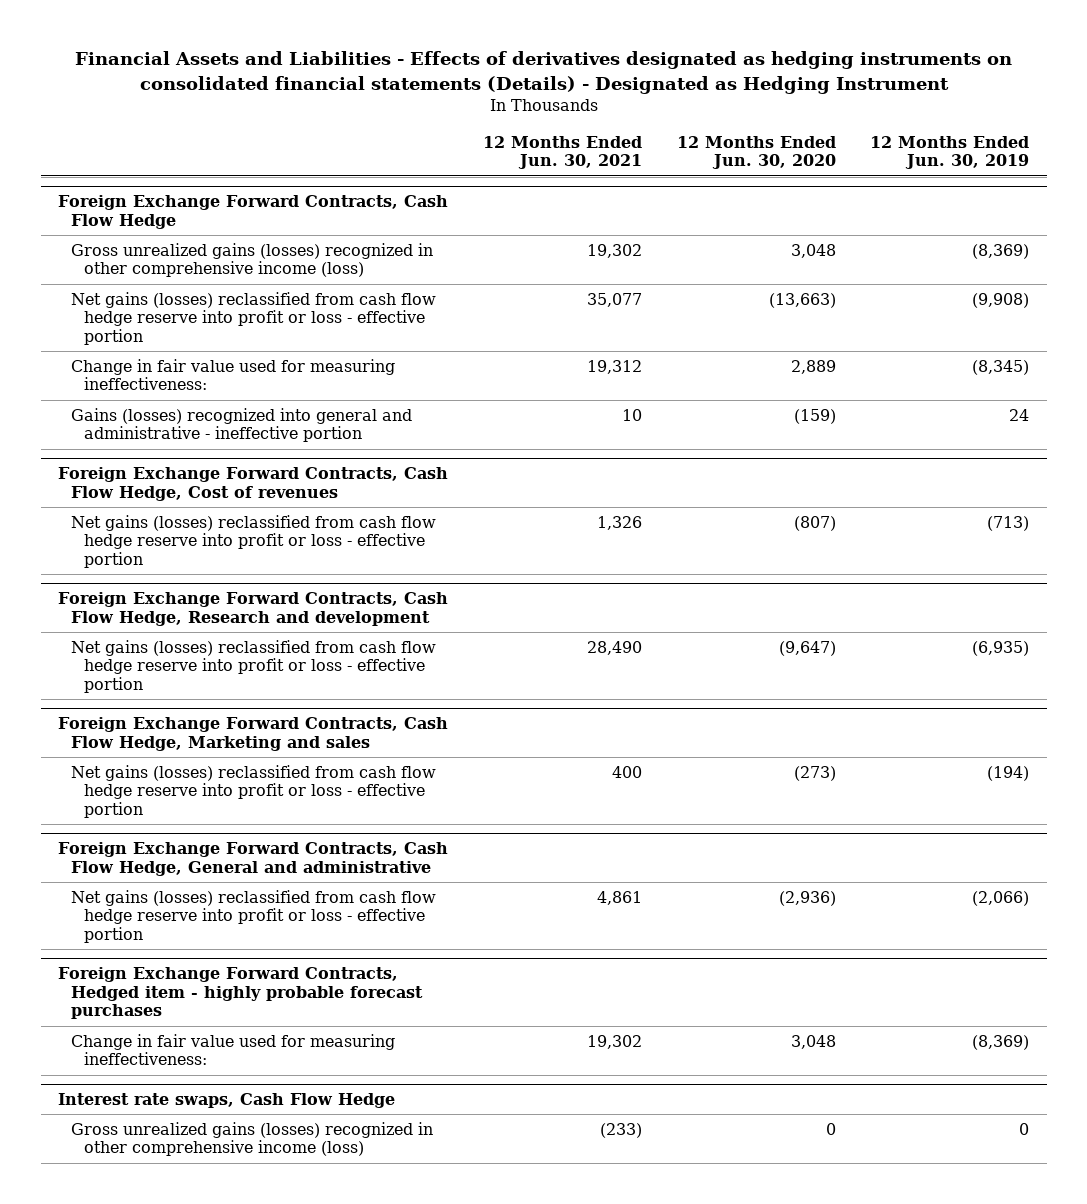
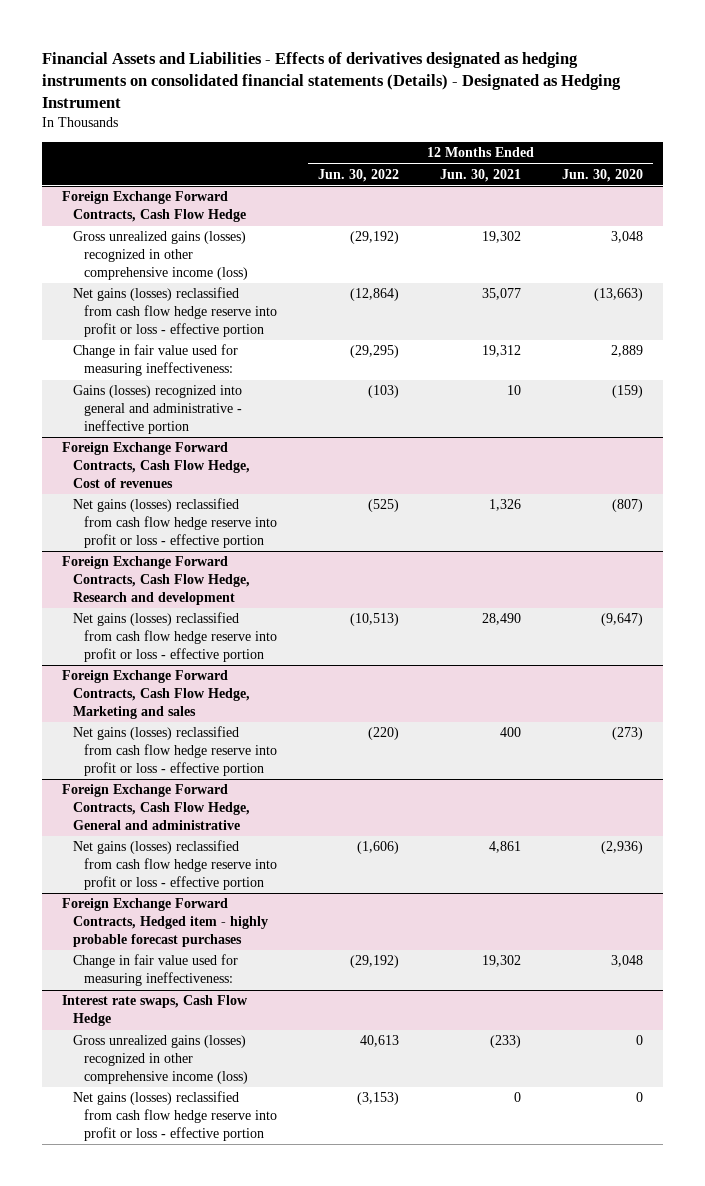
[870,135,1030,170] 12 Months Ended Jun. 30, 2019 -> none
none -> [318,168,400,182] Jun. 30, 2022
none -> [73,1091,278,1142] Net gains (losses) reclassified from cash flow hedge reserve into profit or loss - effective portion

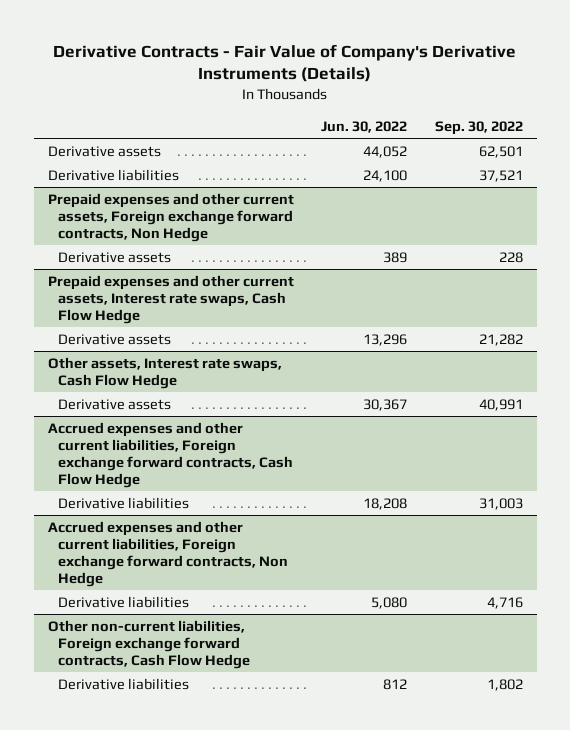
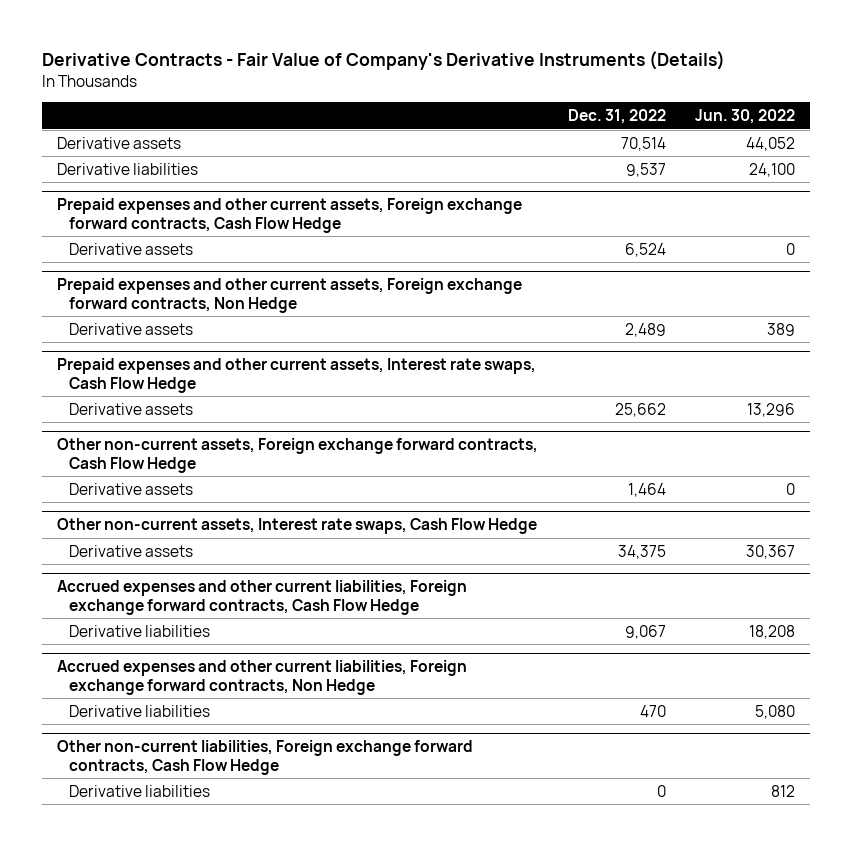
[434,120,523,135] Sep. 30, 2022 -> none
none -> [567,109,666,125] Dec. 31, 2022
none -> [57,198,523,233] Prepaid expenses and other current assets, Foreign exchange forward contracts, Cash Flow Hedge
none -> [68,242,193,255] Derivative assets
none -> [57,438,539,473] Other non-current assets, Foreign exchange forward contracts, Cash Flow Hedge
none -> [68,482,193,495] Derivative assets
[47,356,282,389] Other assets, Interest rate swaps, Cash Flow Hedge -> [57,518,538,535] Other non-current assets, Interest rate swaps, Cash Flow Hedge

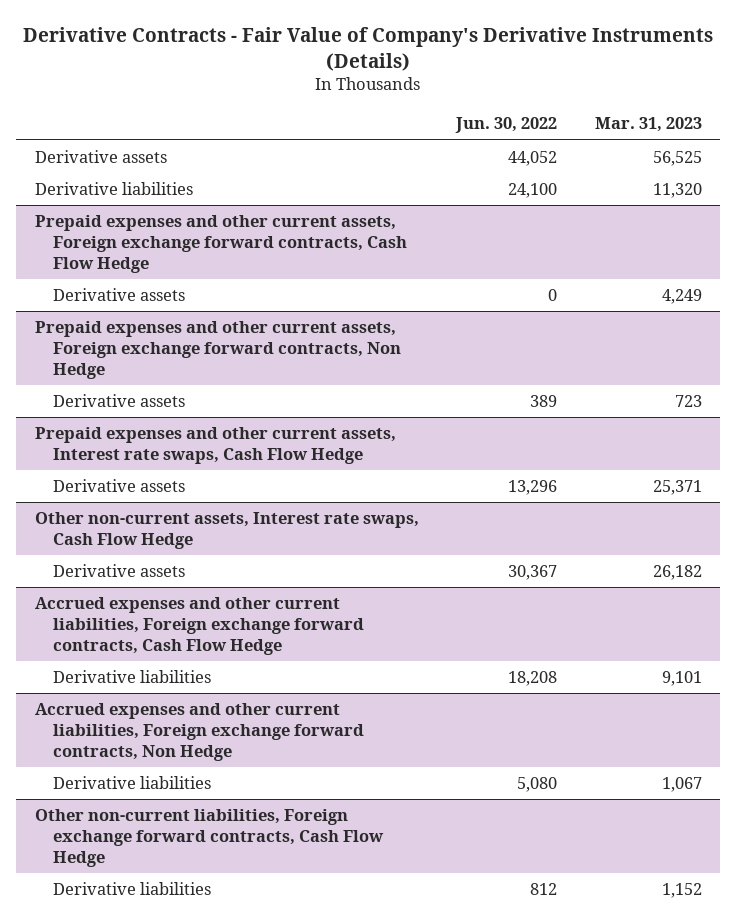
[567,109,666,125] Dec. 31, 2022 -> none
none -> [594,117,702,133] Mar. 31, 2023
[57,438,539,473] Other non-current assets, Foreign exchange forward contracts, Cash Flow Hedge -> none
[68,482,193,495] Derivative assets -> none

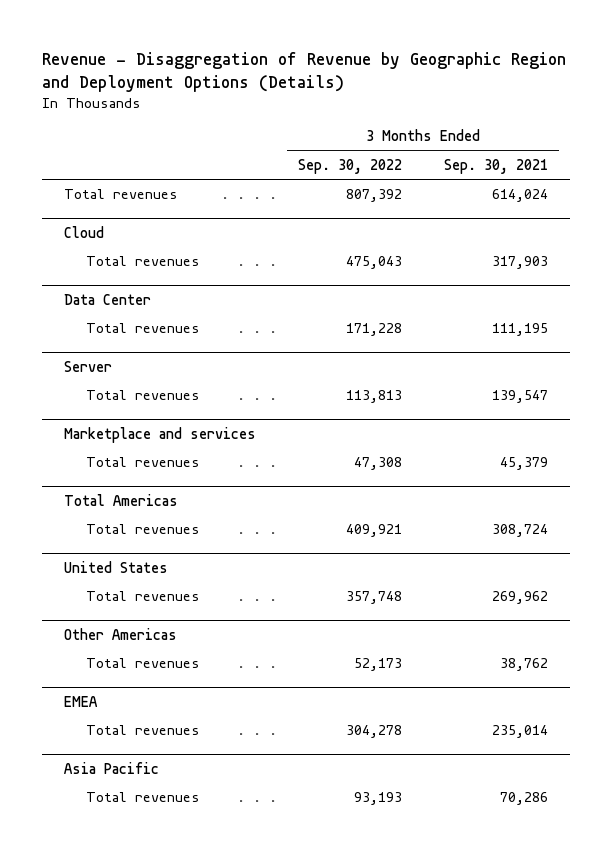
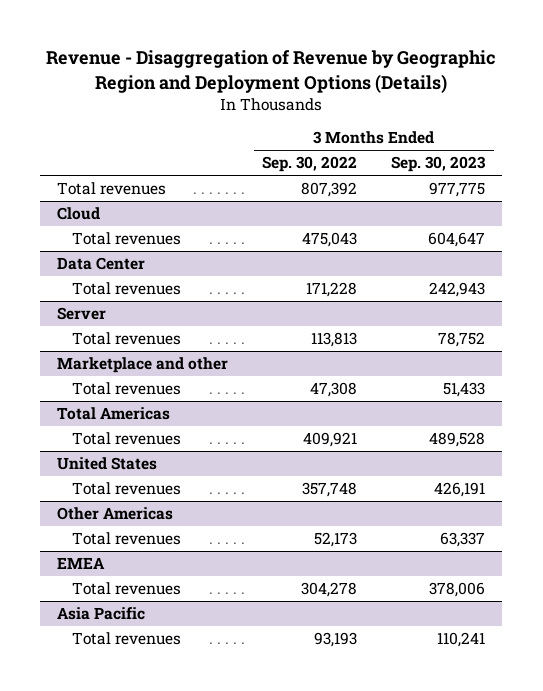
[444,159,549,175] Sep. 30, 2021 -> none
none -> [391,156,487,173] Sep. 30, 2023
[63,426,256,443] Marketplace and services -> [57,357,229,374] Marketplace and other

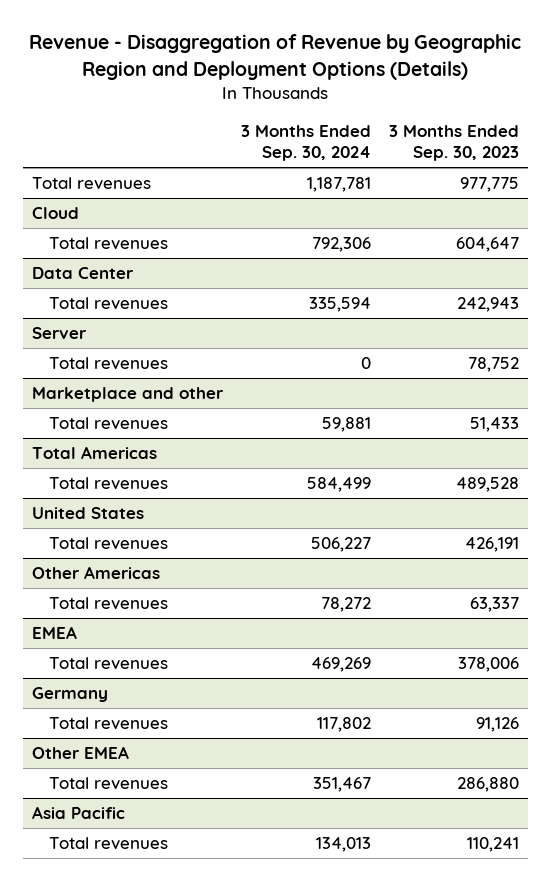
[262,156,358,173] Sep. 30, 2022 -> none
none -> [240,124,371,162] 3 Months Ended Sep. 30, 2024
none -> [31,687,108,703] Germany
none -> [49,717,169,731] Total revenues
none -> [31,746,129,760] Other EMEA
none -> [49,777,169,791] Total revenues

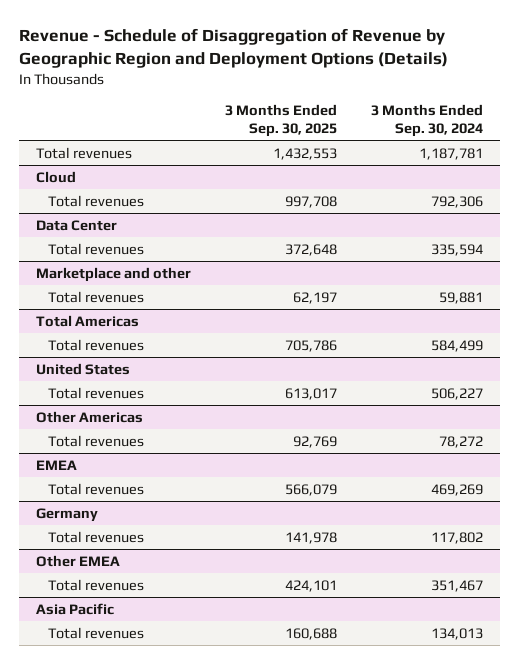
[29,34,522,80] Revenue - Disaggregation of Revenue by Geographic Region and Deployment Options (Details) -> [18,28,448,69] Revenue - Schedule of Disaggregation of Revenue by Geographic Region and Deployment Options (Details)
[388,124,519,162] 3 Months Ended Sep. 30, 2023 -> none
none -> [224,104,337,138] 3 Months Ended Sep. 30, 2025
[31,327,87,340] Server -> none
[49,357,169,371] Total revenues -> none

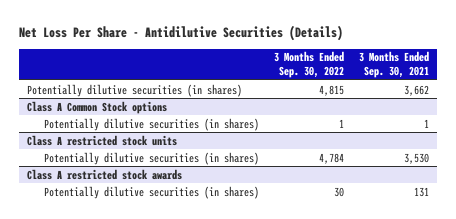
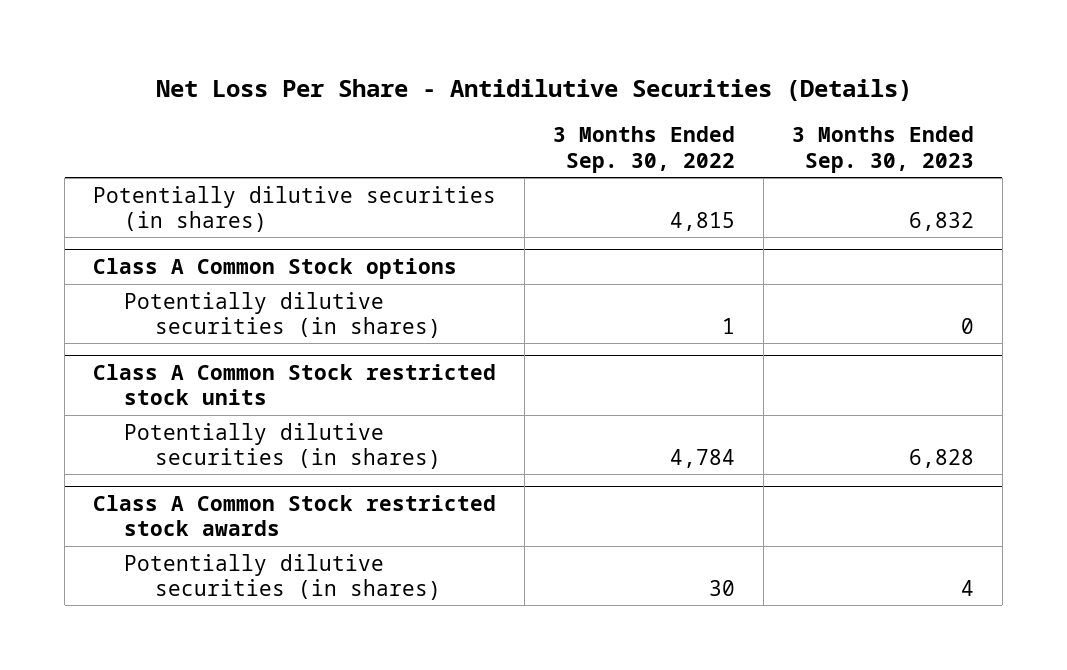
[359,51,430,79] 3 Months Ended Sep. 30, 2021 -> none
none -> [791,126,974,173] 3 Months Ended Sep. 30, 2023
[26,134,177,146] Class A restricted stock units -> [93,364,497,406] Class A Common Stock restricted stock units
[26,168,182,180] Class A restricted stock awards -> [93,495,497,537] Class A Common Stock restricted stock awards

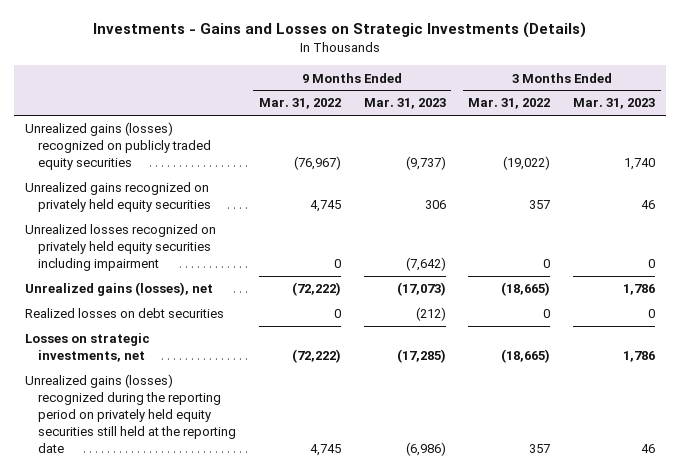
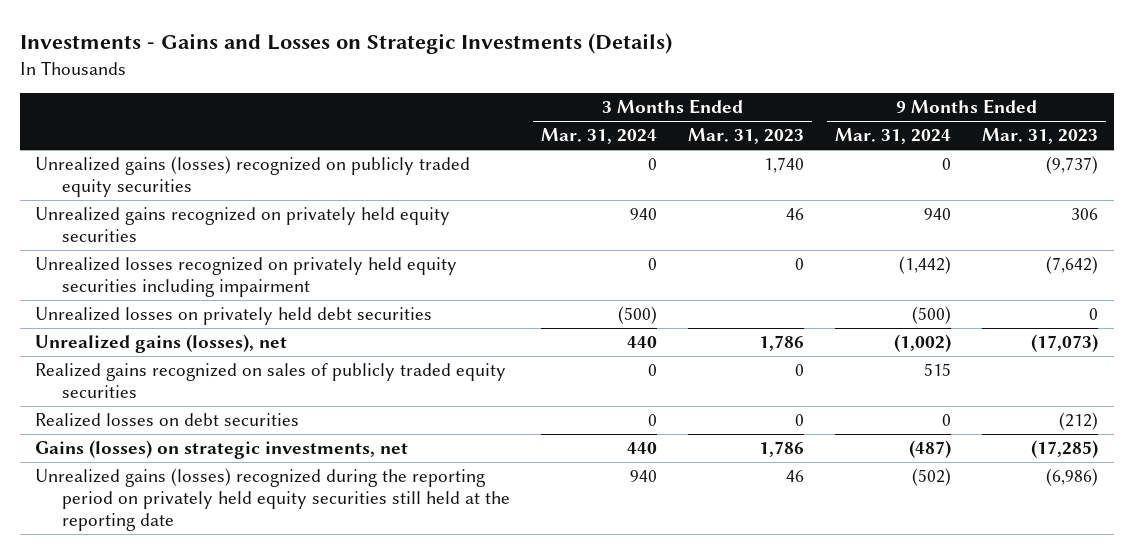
[258,98,341,110] Mar. 31, 2022 -> none
[468,98,551,110] Mar. 31, 2022 -> none
none -> [541,128,658,145] Mar. 31, 2024
none -> [835,128,952,145] Mar. 31, 2024
none -> [35,307,433,326] Unrealized losses on privately held debt securities
none -> [35,363,507,399] Realized gains recognized on sales of publicly traded equity securities
[25,333,151,363] Losses on strategic investments, net -> [35,440,409,460] Gains (losses) on strategic investments, net

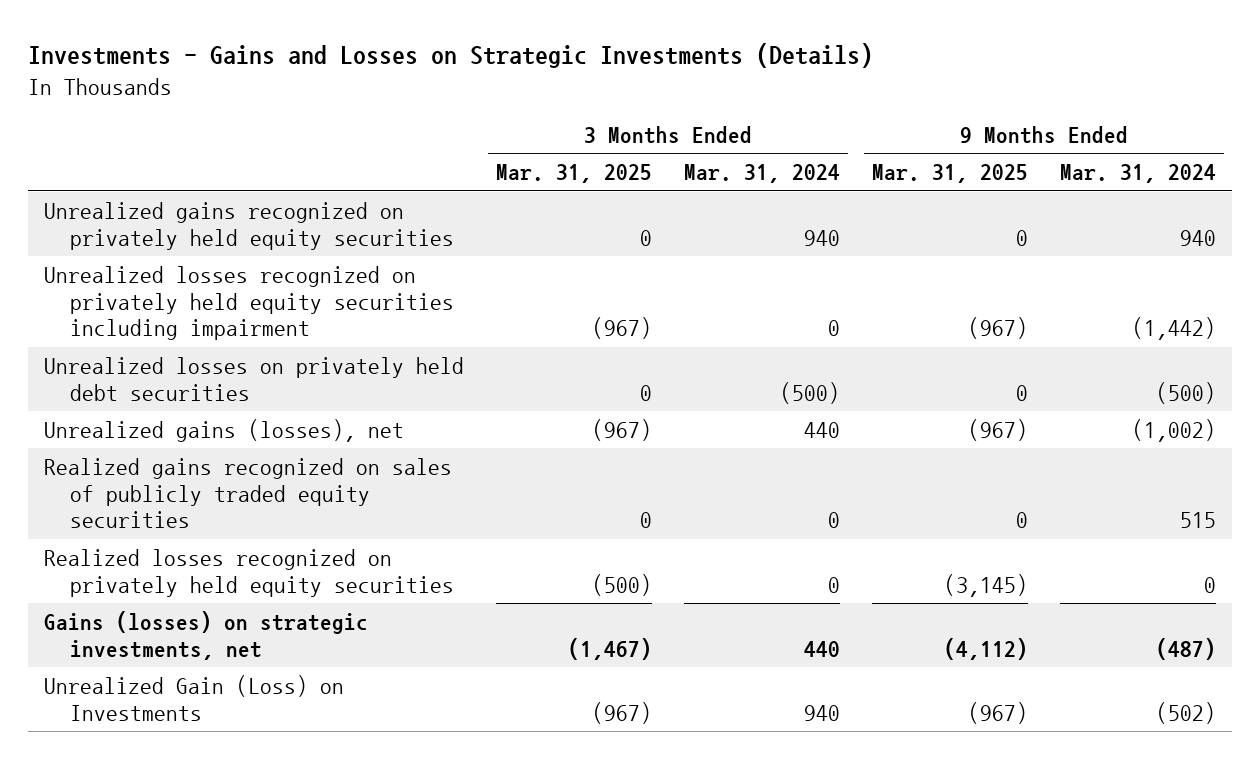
[688,128,805,145] Mar. 31, 2023 -> none
[982,128,1099,145] Mar. 31, 2023 -> none
none -> [496,164,653,184] Mar. 31, 2025
none -> [872,164,1029,184] Mar. 31, 2025
[35,156,471,198] Unrealized gains (losses) recognized on publicly traded equity securities -> none
[35,413,300,428] Realized losses on debt securities -> none
none -> [44,548,455,597] Realized losses recognized on privately held equity securities
[35,468,510,532] Unrealized gains (losses) recognized during the reporting period on privately held equity securities still held at the reporting date -> [44,674,345,721] Unrealized Gain (Loss) on Investments

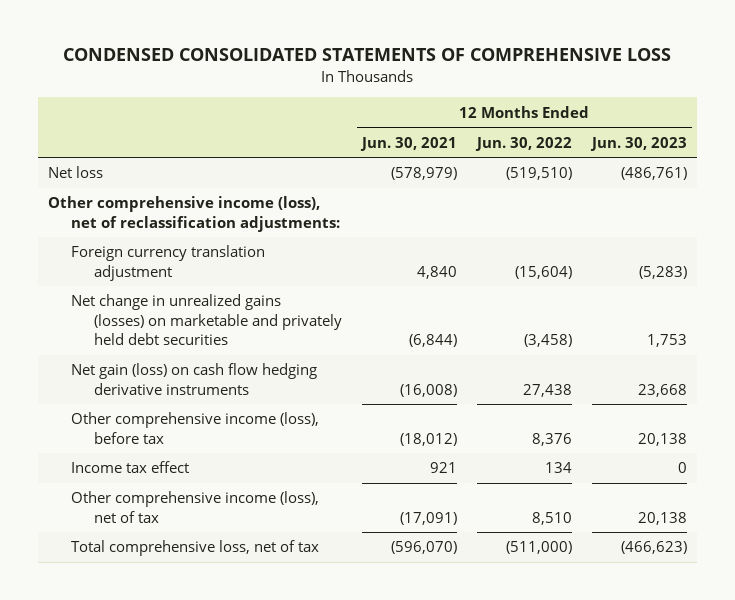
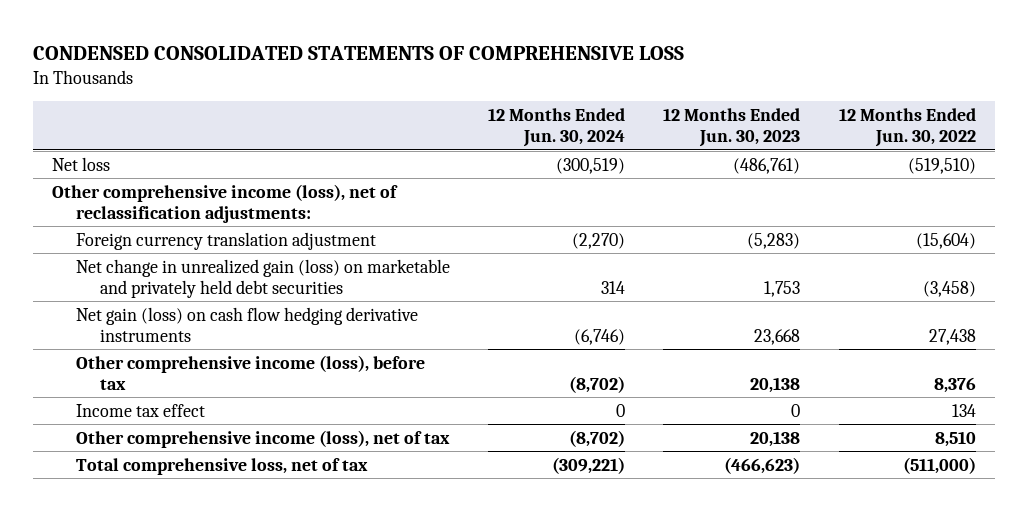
[359,136,457,151] Jun. 30, 2021 -> none
none -> [488,108,626,148] 12 Months Ended Jun. 30, 2024
[70,294,343,346] Net change in unrealized gains (losses) on marketable and privately held debt securities -> [75,258,450,298] Net change in unrealized gain (loss) on marketable and privately held debt securities

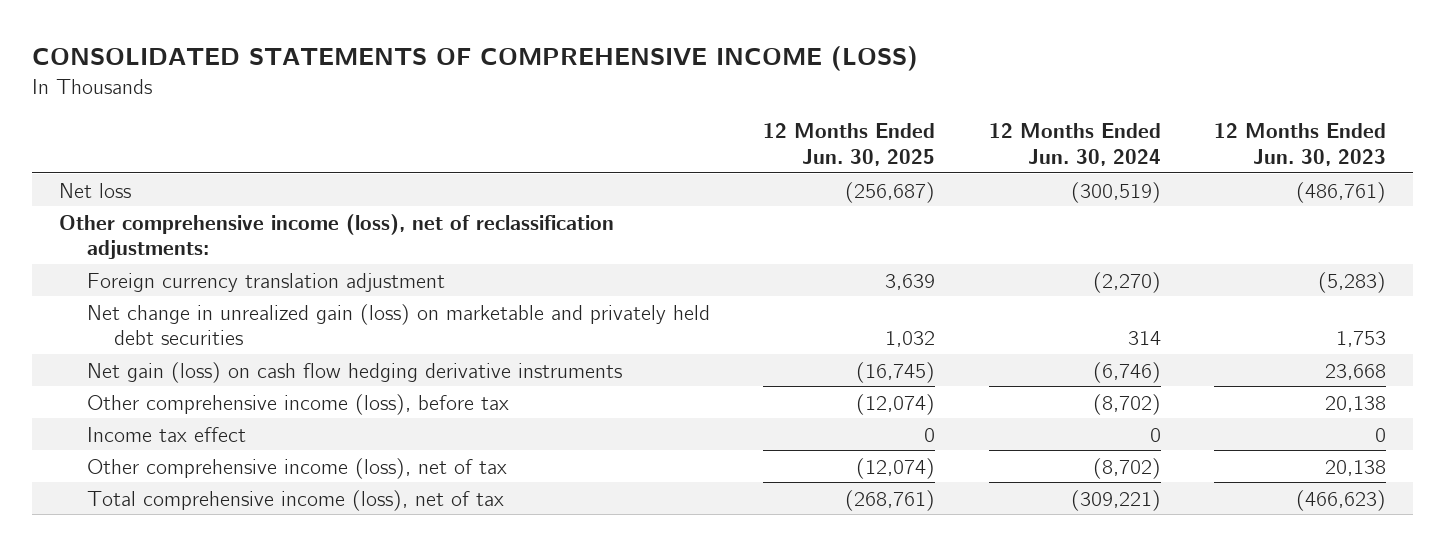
[32,45,684,60] CONDENSED CONSOLIDATED STATEMENTS OF COMPREHENSIVE LOSS -> [32,46,919,72] CONSOLIDATED STATEMENTS OF COMPREHENSIVE INCOME (LOSS)
[838,108,976,148] 12 Months Ended Jun. 30, 2022 -> none
none -> [763,123,936,166] 12 Months Ended Jun. 30, 2025
[75,457,368,475] Total comprehensive loss, net of tax -> [86,489,504,511] Total comprehensive income (loss), net of tax

